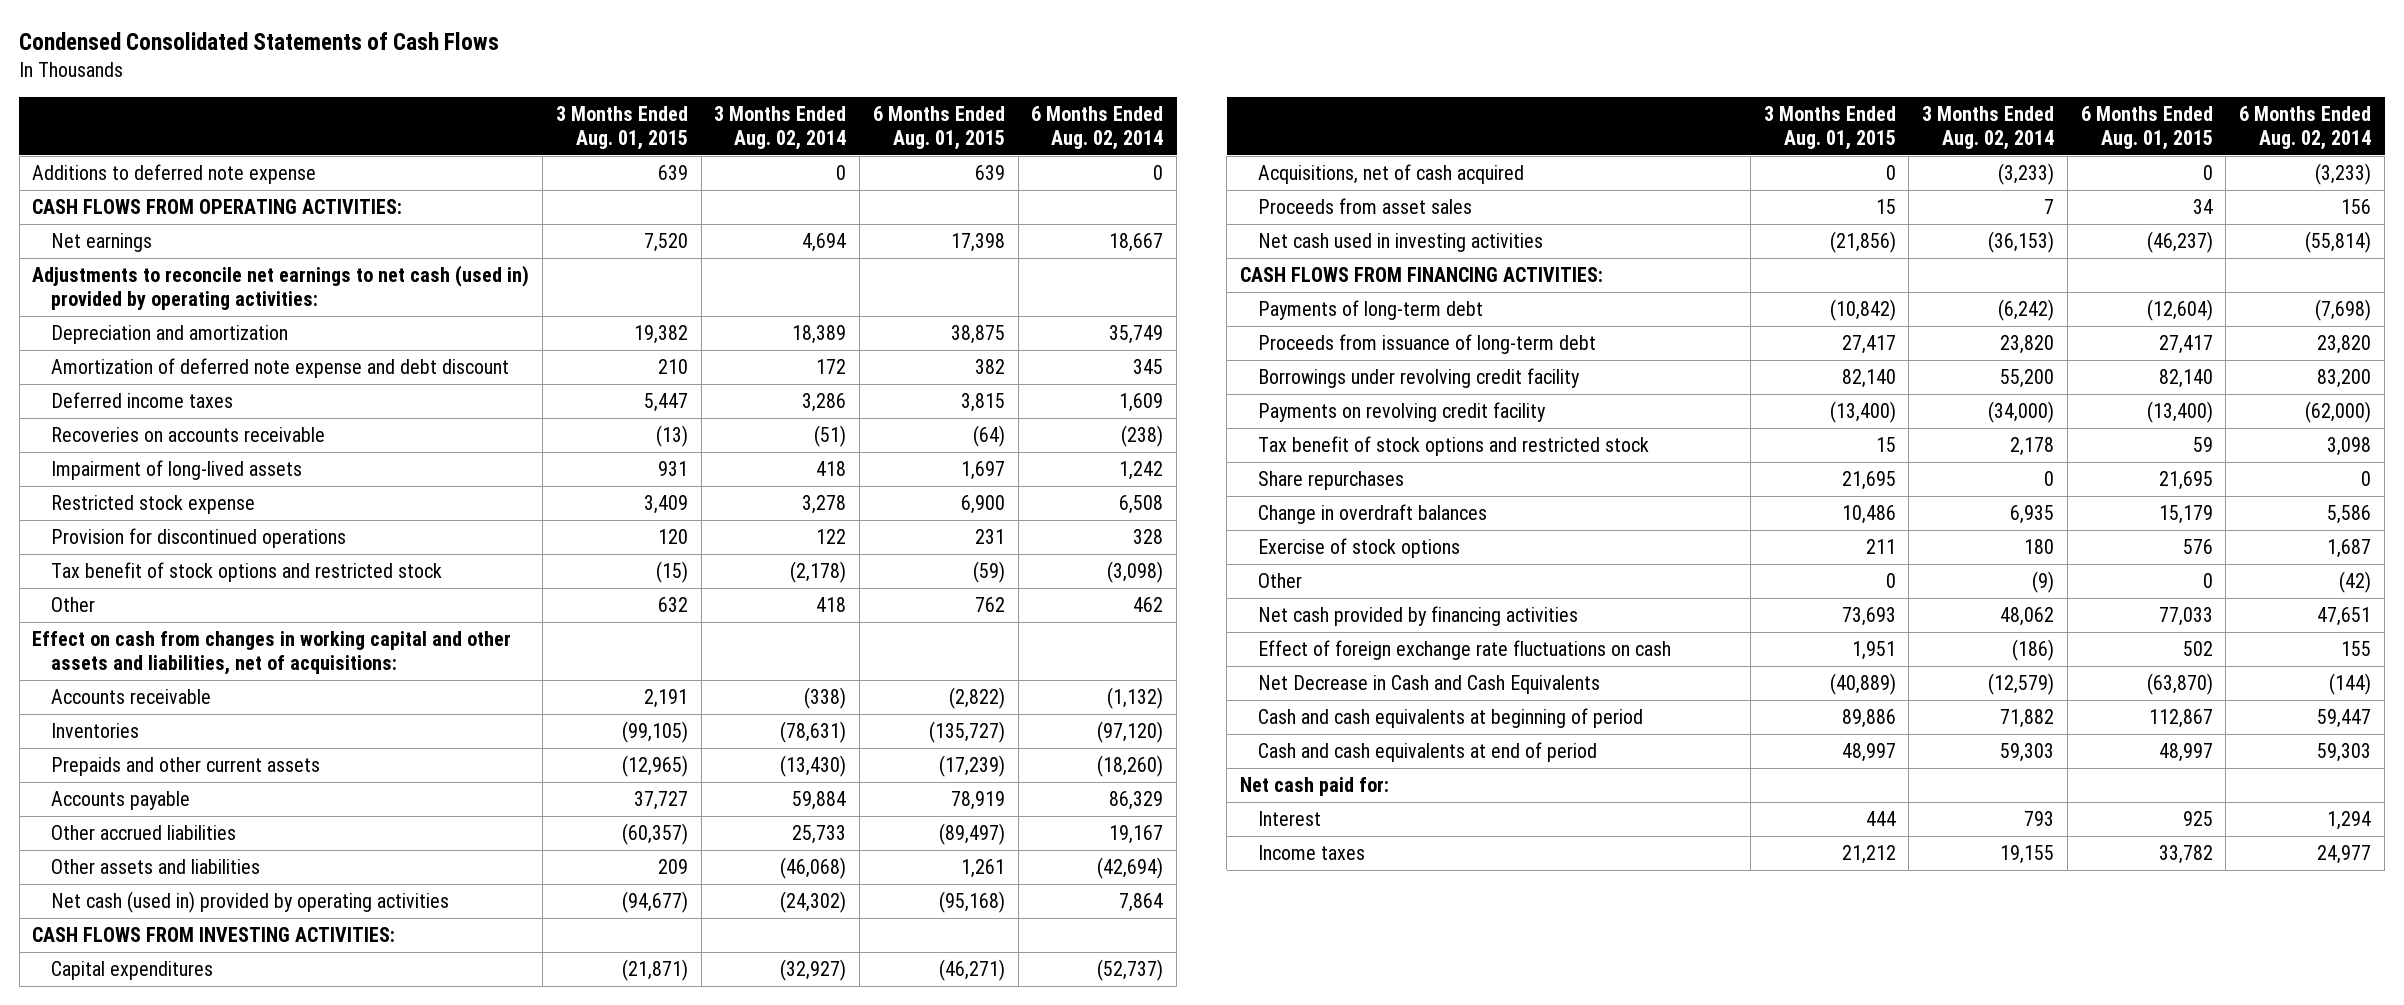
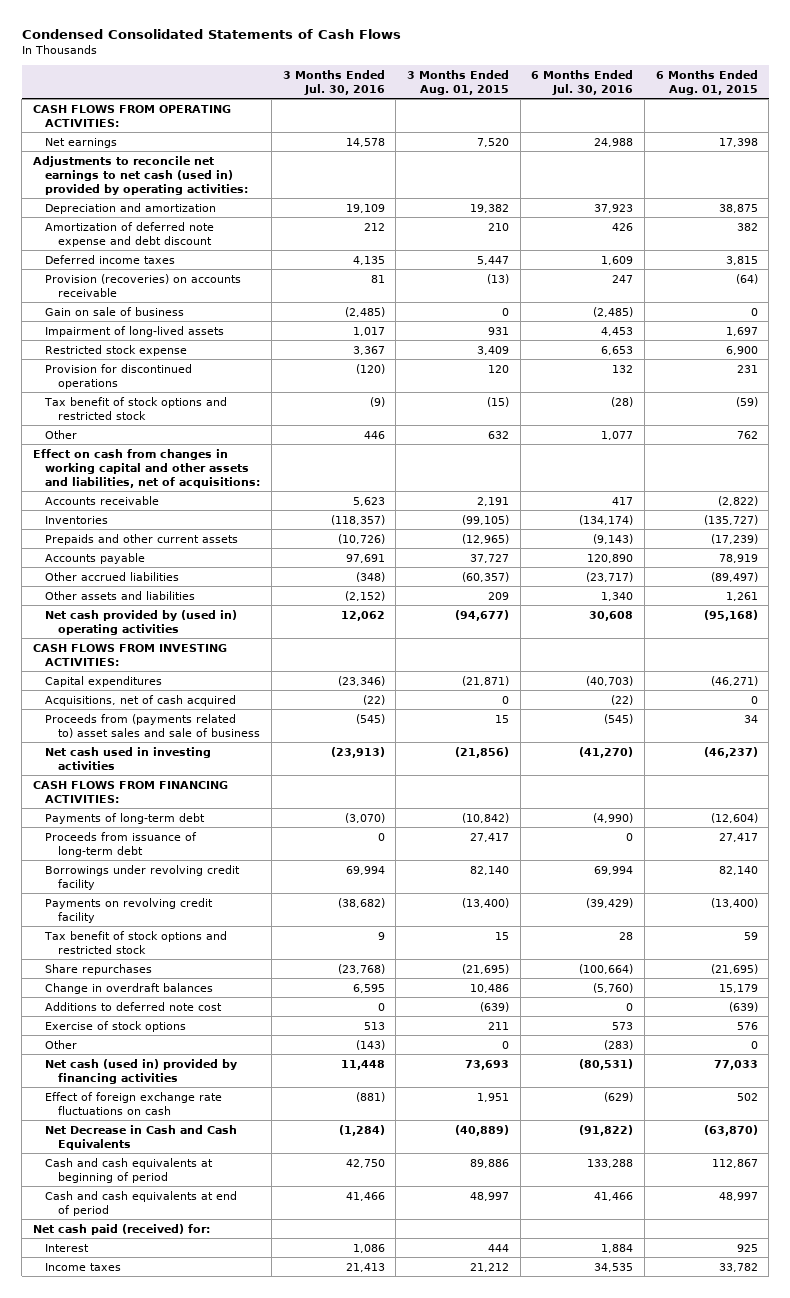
[714,106,847,151] 3 Months Ended Aug. 02, 2014 -> none
[1031,106,1164,151] 6 Months Ended Aug. 02, 2014 -> none
none -> [282,69,385,95] 3 Months Ended Jul. 30, 2016
none -> [531,69,634,95] 6 Months Ended Jul. 30, 2016
[32,163,317,184] Additions to deferred note expense -> none
[50,426,325,442] Recoveries on accounts receivable -> [45,273,242,297] Provision (recoveries) on accounts receivable
none -> [45,306,185,316] Gain on sale of business
[50,890,449,913] Net cash (used in) provided by operating activities -> [45,609,238,635] Net cash provided by (used in) operating activities
[1258,197,1473,214] Proceeds from asset sales -> [45,713,260,738] Proceeds from (payments related to) asset sales and sale of business
[1841,470,1896,490] 21,695 -> [461,963,509,974] (21,695)
[2158,470,2213,490] 21,695 -> [710,963,758,974] (21,695)
none -> [45,1001,223,1011] Additions to deferred note cost
[1258,605,1579,626] Net cash provided by financing activities -> [45,1058,238,1084] Net cash (used in) provided by financing activities
[1240,776,1390,796] Net cash paid for: -> [32,1223,210,1235] Net cash paid (received) for:

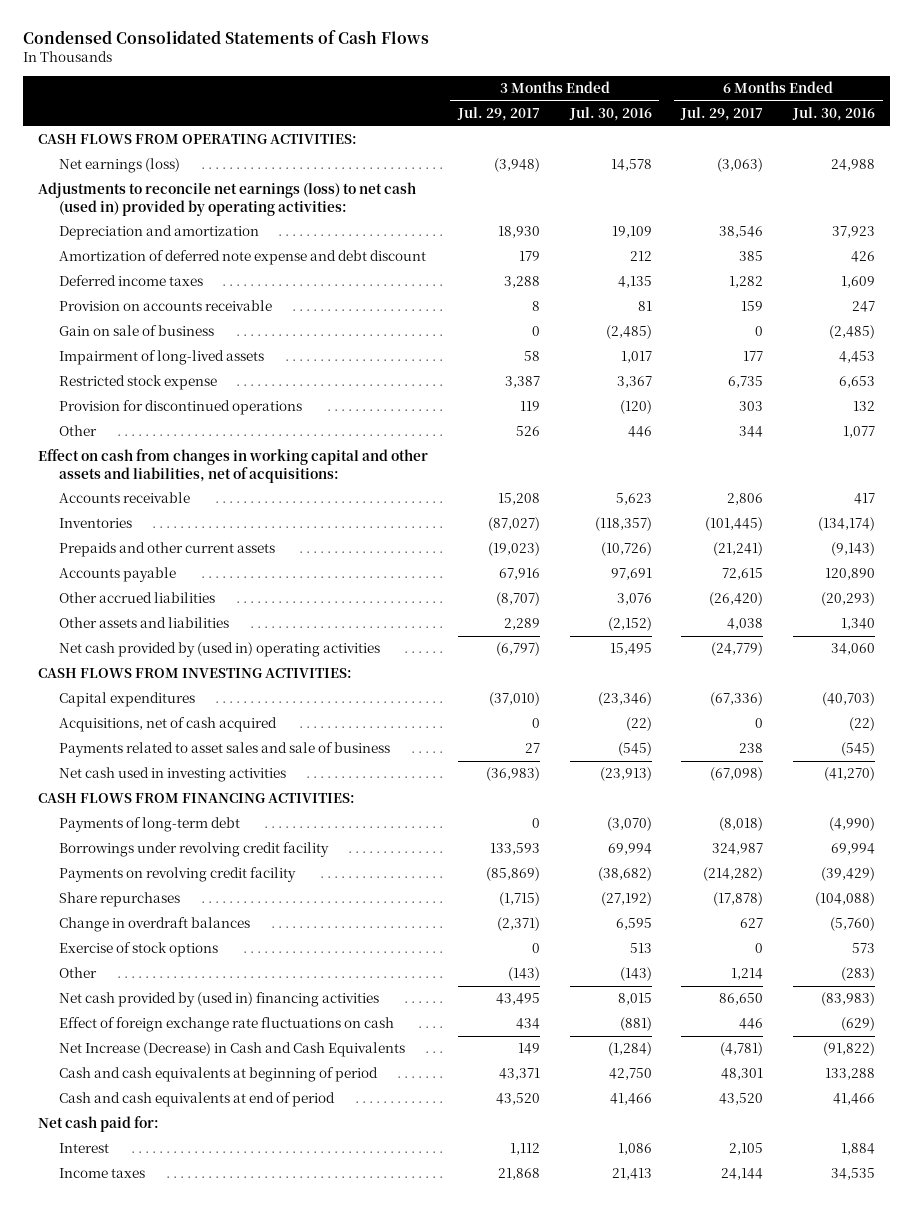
[406,69,509,95] 3 Months Ended Aug. 01, 2015 -> none
[655,69,758,95] 6 Months Ended Aug. 01, 2015 -> none
none -> [456,107,540,122] Jul. 29, 2017
none -> [680,107,764,122] Jul. 29, 2017
[45,137,118,148] Net earnings -> [59,158,181,174] Net earnings (loss)
[32,155,249,195] Adjustments to reconcile net earnings to net cash (used in) provided by operating activities: -> [37,182,416,216] Adjustments to reconcile net earnings (loss) to net cash (used in) provided by operating activities:
[45,273,242,297] Provision (recoveries) on accounts receivable -> [59,300,273,312] Provision on accounts receivable
[44,396,228,420] Tax benefit of stock options and restricted stock -> none
[355,571,385,582] (348) -> [616,593,652,606] 3,076
[586,571,634,582] (23,717) -> [821,592,876,607] (20,293)
[340,610,385,621] 12,062 -> [609,643,652,656] 15,495
[589,610,634,621] 30,608 -> [831,643,876,656] 34,060
[45,713,260,738] Proceeds from (payments related to) asset sales and sale of business -> [59,742,391,758] Payments related to asset sales and sale of business
[45,831,198,857] Proceeds from issuance of long-term debt -> none
[44,930,228,954] Tax benefit of stock options and restricted stock -> none
[337,963,385,974] (23,768) -> [600,892,652,907] (27,192)
[579,963,634,974] (100,664) -> [815,892,876,907] (104,088)
[45,1001,223,1011] Additions to deferred note cost -> none
[45,1058,238,1084] Net cash (used in) provided by financing activities -> [59,992,380,1008] Net cash provided by (used in) financing activities
[340,1059,385,1070] 11,448 -> [617,993,652,1006] 8,015
[579,1058,634,1070] (80,531) -> [821,992,876,1007] (83,983)
[45,1124,238,1150] Net Decrease in Cash and Cash Equivalents -> [59,1042,406,1058] Net Increase (Decrease) in Cash and Cash Equivalents
[32,1223,210,1235] Net cash paid (received) for: -> [37,1116,159,1133] Net cash paid for:

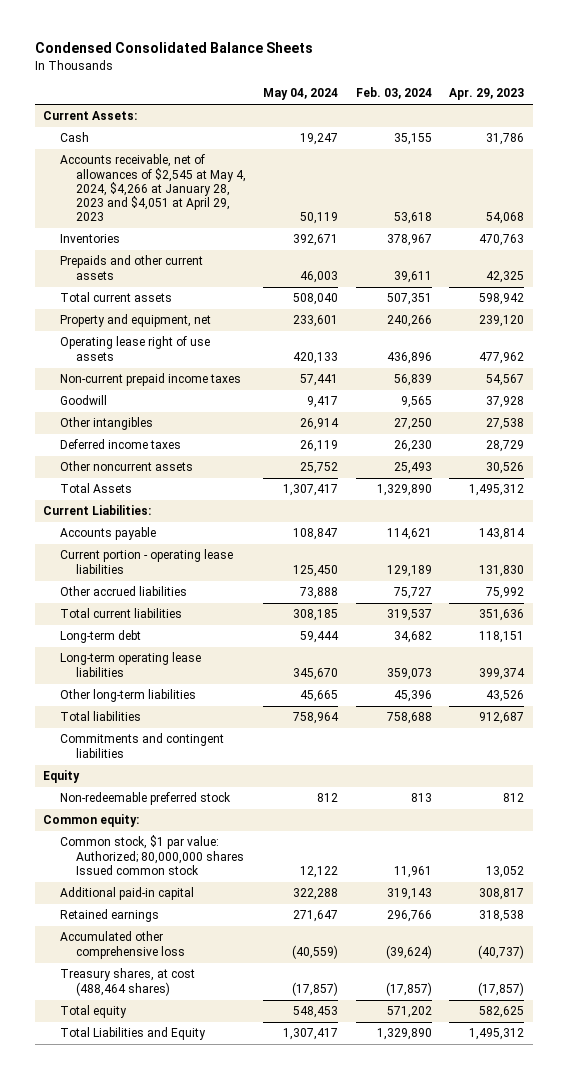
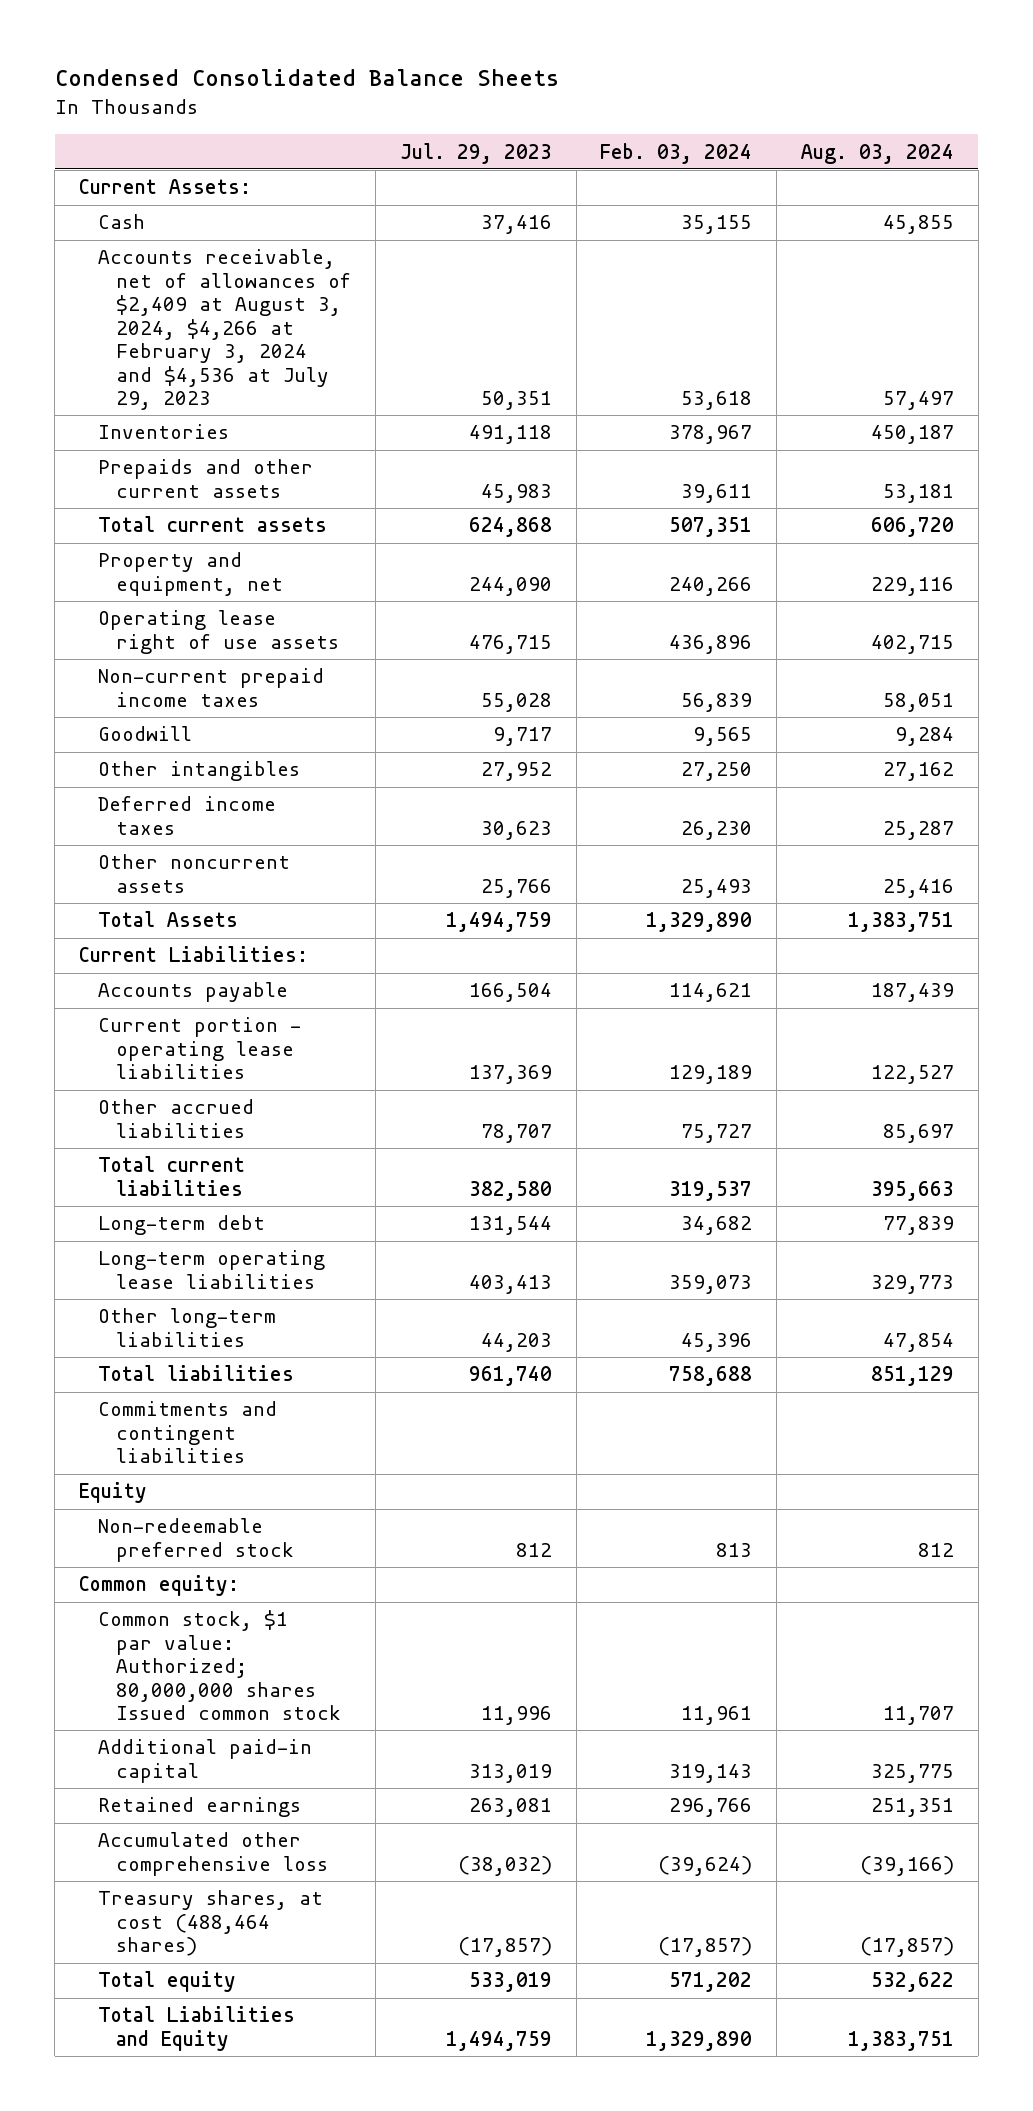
[263,88,339,101] May 04, 2024 -> none
[449,88,525,101] Apr. 29, 2023 -> none
none -> [399,142,552,164] Jul. 29, 2023
none -> [801,143,955,164] Aug. 03, 2024
[59,154,246,221] Accounts receivable, net of allowances of $2,545 at May 4, 2024, $4,266 at January 28, 2023 and $4,051 at April 29, 2023 -> [97,249,352,411] Accounts receivable, net of allowances of $2,409 at August 3, 2024, $4,266 at February 3, 2024 and $4,536 at July 29, 2023

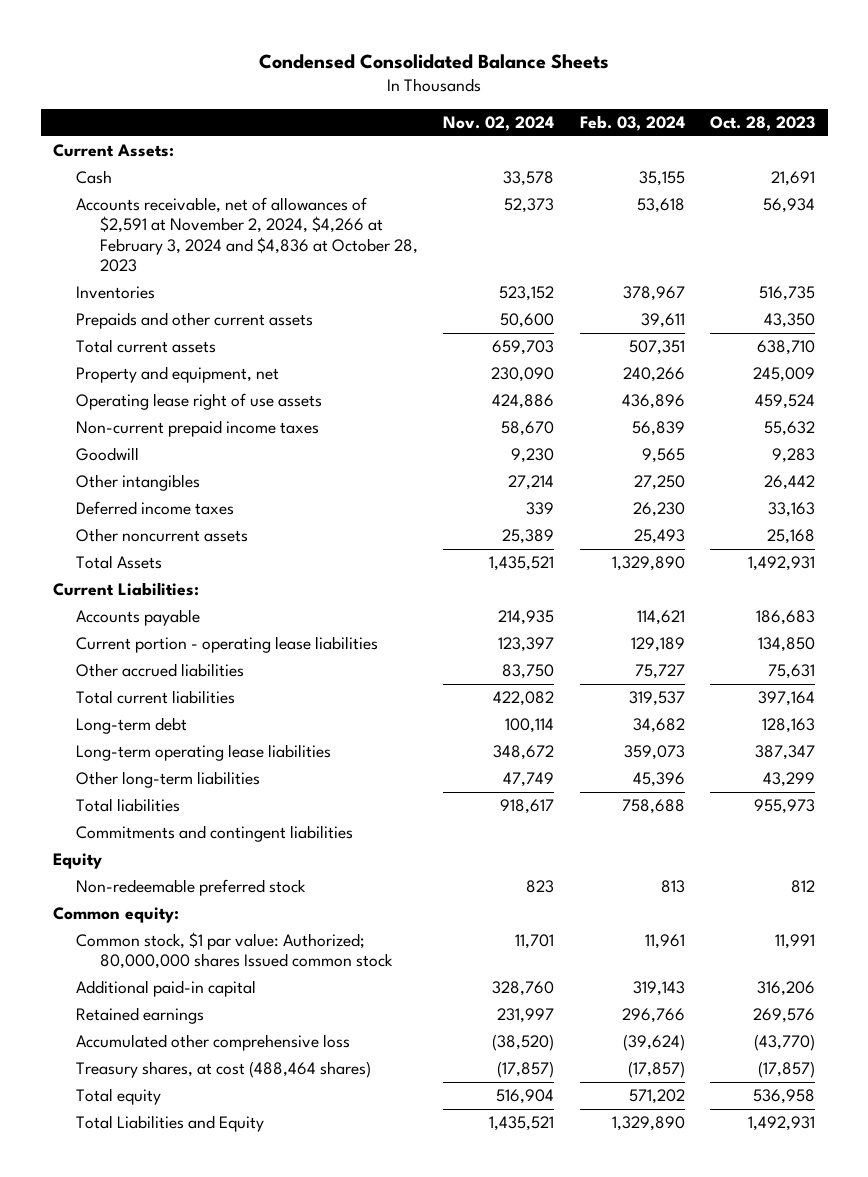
[399,142,552,164] Jul. 29, 2023 -> none
[801,143,955,164] Aug. 03, 2024 -> none
none -> [443,115,555,131] Nov. 02, 2024
none -> [710,115,816,131] Oct. 28, 2023
[97,249,352,411] Accounts receivable, net of allowances of $2,409 at August 3, 2024, $4,266 at February 3, 2024 and $4,536 at July 29, 2023 -> [76,197,418,273] Accounts receivable, net of allowances of $2,591 at November 2, 2024, $4,266 at February 3, 2024 and $4,836 at October 28, 2023

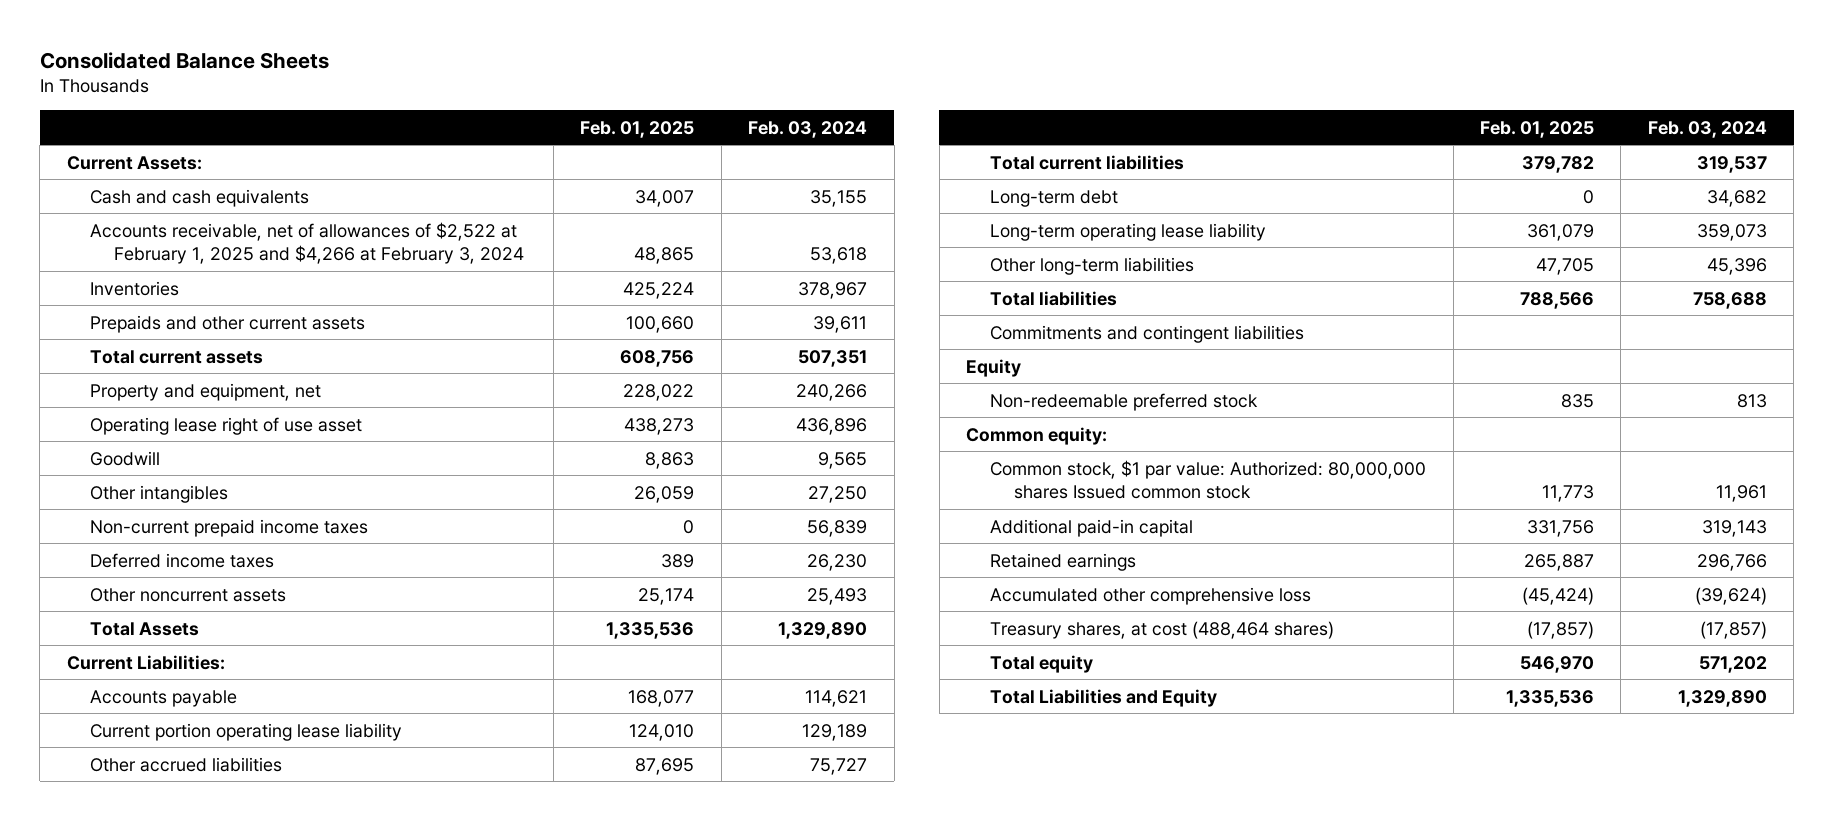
[259,53,610,69] Condensed Consolidated Balance Sheets -> [39,51,329,69] Consolidated Balance Sheets
[443,115,555,131] Nov. 02, 2024 -> none
[710,115,816,131] Oct. 28, 2023 -> none
none -> [580,120,695,138] Feb. 01, 2025
[76,170,113,185] Cash -> [90,188,310,207] Cash and cash equivalents
[76,197,418,273] Accounts receivable, net of allowances of $2,591 at November 2, 2024, $4,266 at February 3, 2024 and $4,836 at October 28, 2023 -> [90,221,525,264] Accounts receivable, net of allowances of $2,522 at February 1, 2025 and $4,266 at February 3, 2024
[76,393,323,411] Operating lease right of use assets -> [90,416,363,435] Operating lease right of use asset
[76,420,320,438] Non-current prepaid income taxes -> [90,518,369,537] Non-current prepaid income taxes
[76,636,379,654] Current portion - operating lease liabilities -> [90,722,403,741] Current portion operating lease liability
[76,744,332,762] Long-term operating lease liabilities -> [990,222,1267,241] Long-term operating lease liability
[76,932,393,970] Common stock, $1 par value: Authorized; 80,000,000 shares Issued common stock -> [990,459,1427,499] Common stock, $1 par value: Authorized: 80,000,000 shares Issued common stock

